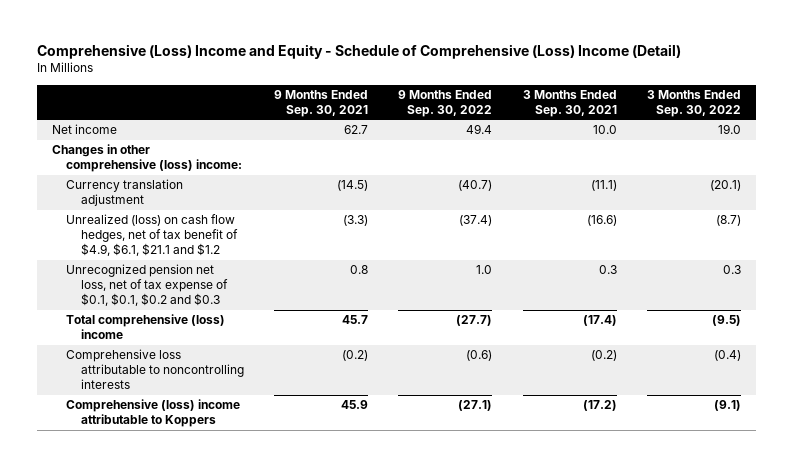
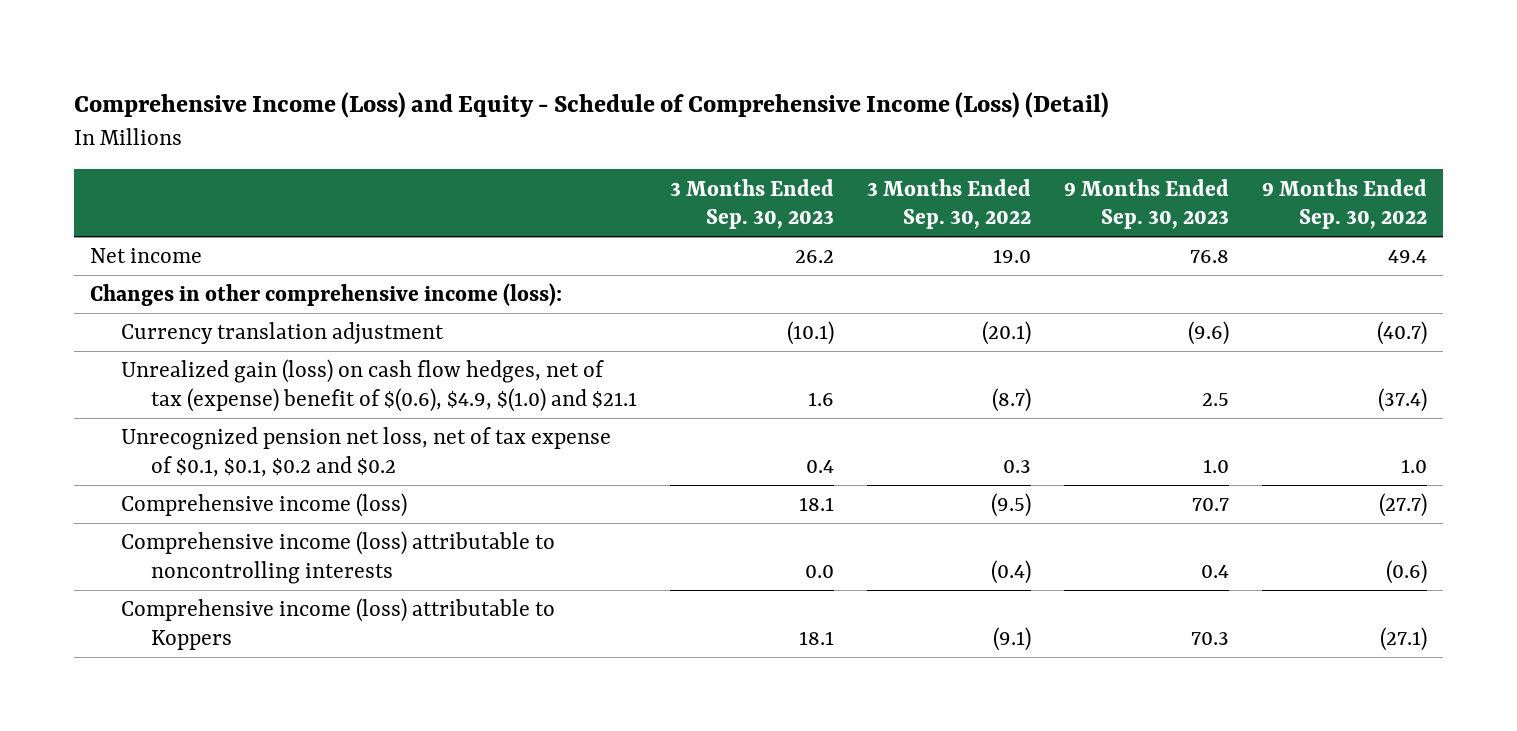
[36,43,681,59] Comprehensive (Loss) Income and Equity - Schedule of Comprehensive (Loss) Income (Detail) -> [73,91,1109,118] Comprehensive Income (Loss) and Equity - Schedule of Comprehensive Income (Loss) (Detail)
[274,89,369,117] 9 Months Ended Sep. 30, 2021 -> none
[522,89,617,117] 3 Months Ended Sep. 30, 2021 -> none
none -> [670,178,835,230] 3 Months Ended Sep. 30, 2023
none -> [1063,178,1229,230] 9 Months Ended Sep. 30, 2023
[51,144,243,173] Changes in other comprehensive (loss) income: -> [90,283,563,307] Changes in other comprehensive income (loss):
[66,214,238,257] Unrealized (loss) on cash flow hedges, net of tax benefit of $4.9, $6.1, $21.1 and $1.2 -> [120,359,638,412] Unrealized gain (loss) on cash flow hedges, net of tax (expense) benefit of $(0.6), $4.9, $(1.0) and $21.1
[66,264,228,307] Unrecognized pension net loss, net of tax expense of $0.1, $0.1, $0.2 and $0.3 -> [120,427,611,477] Unrecognized pension net loss, net of tax expense of $0.1, $0.1, $0.2 and $0.2
[66,314,226,340] Total comprehensive (loss) income -> [120,493,407,518] Comprehensive income (loss)
[66,349,244,390] Comprehensive loss attributable to noncontrolling interests -> [120,531,555,584] Comprehensive income (loss) attributable to noncontrolling interests
[66,399,241,428] Comprehensive (loss) income attributable to Koppers -> [120,598,555,650] Comprehensive income (loss) attributable to Koppers

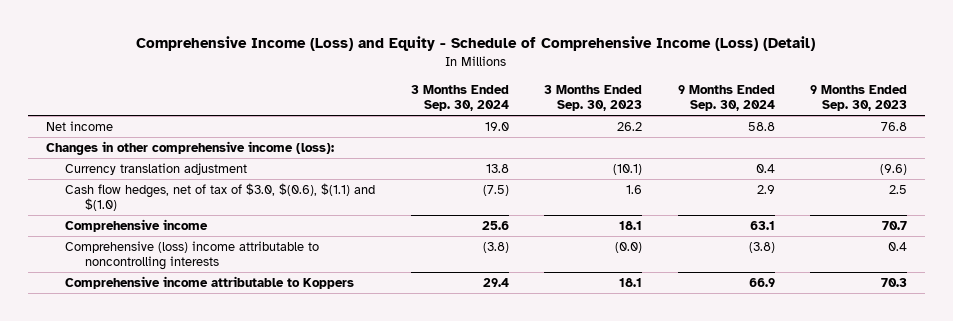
[866,178,1031,230] 3 Months Ended Sep. 30, 2022 -> none
[1261,178,1427,230] 9 Months Ended Sep. 30, 2022 -> none
none -> [410,85,509,112] 3 Months Ended Sep. 30, 2024
none -> [677,85,775,112] 9 Months Ended Sep. 30, 2024
[120,427,611,477] Unrecognized pension net loss, net of tax expense of $0.1, $0.1, $0.2 and $0.2 -> none
[120,359,638,412] Unrealized gain (loss) on cash flow hedges, net of tax (expense) benefit of $(0.6), $4.9, $(1.0) and $21.1 -> [65,183,376,212] Cash flow hedges, net of tax of $3.0, $(0.6), $(1.1) and $(1.0)
[120,493,407,518] Comprehensive income (loss) -> [65,219,209,233] Comprehensive income
[120,531,555,584] Comprehensive income (loss) attributable to noncontrolling interests -> [65,241,320,271] Comprehensive (loss) income attributable to noncontrolling interests
[805,564,835,578] 0.0 -> [615,242,643,254] (0.0)
[120,598,555,650] Comprehensive income (loss) attributable to Koppers -> [65,276,355,290] Comprehensive income attributable to Koppers

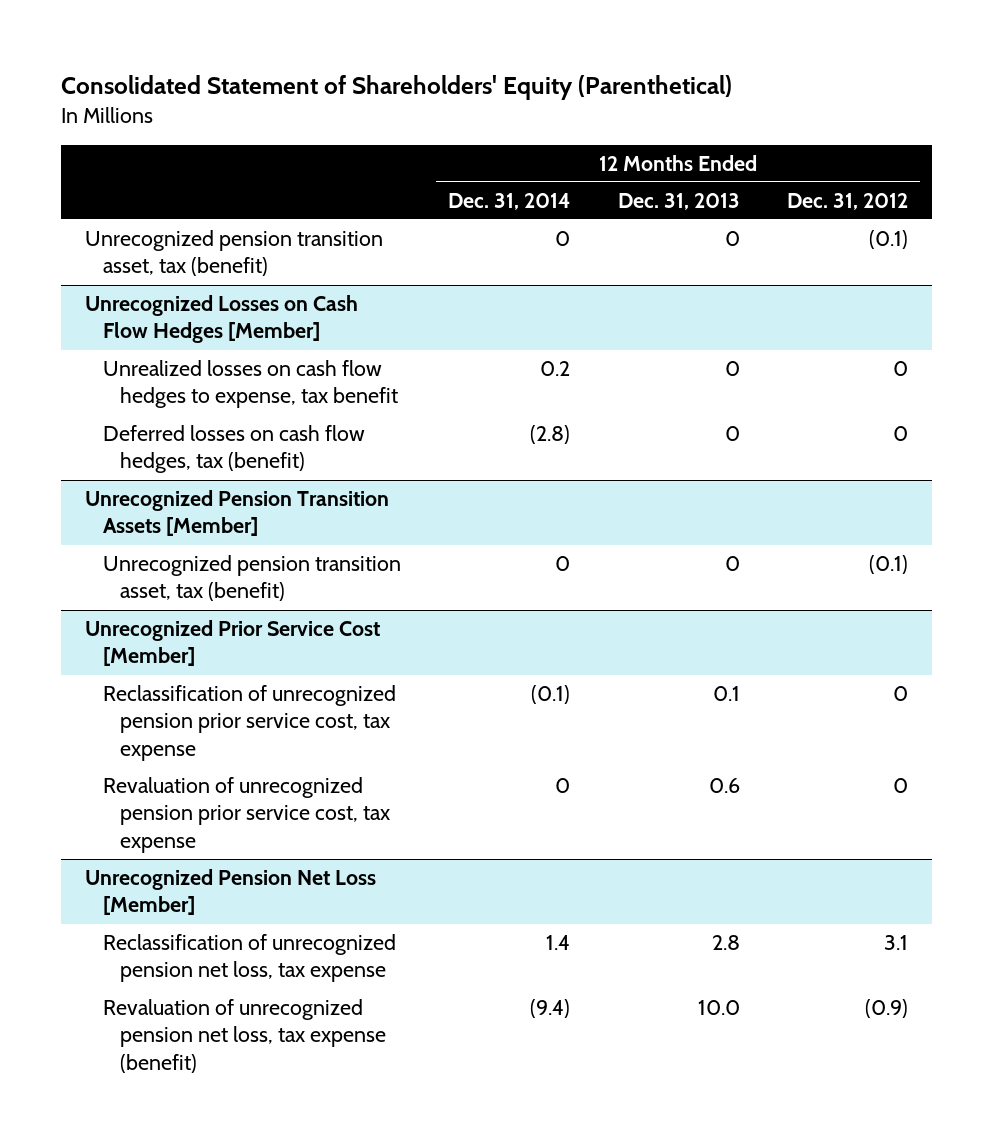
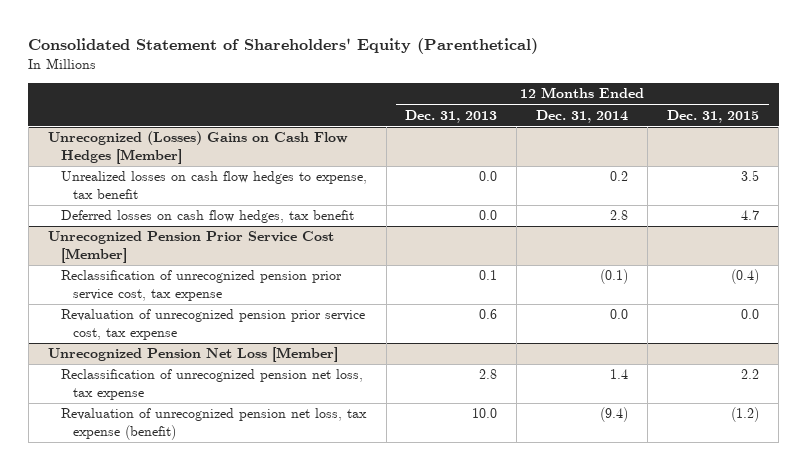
[787,192,909,210] Dec. 31, 2012 -> none
none -> [667,109,760,123] Dec. 31, 2015
[85,229,384,277] Unrecognized pension transition asset, tax (benefit) -> none
[85,489,390,537] Unrecognized Pension Transition Assets [Member] -> none
[102,554,401,602] Unrecognized pension transition asset, tax (benefit) -> none
[85,294,359,344] Unrecognized Losses on Cash Flow Hedges [Member] -> [47,131,348,164] Unrecognized (Losses) Gains on Cash Flow Hedges [Member]
[724,360,740,376] 0 -> [479,171,498,182] 0.0
[102,424,365,474] Deferred losses on cash flow hedges, tax (benefit) -> [60,210,354,224] Deferred losses on cash flow hedges, tax benefit
[530,424,571,444] (2.8) -> [610,210,629,221] 2.8
[724,425,740,441] 0 -> [479,210,498,221] 0.0
[85,619,381,667] Unrecognized Prior Service Cost [Member] -> [47,231,334,263] Unrecognized Pension Prior Service Cost [Member]
[555,777,571,793] 0 -> [610,309,629,320] 0.0

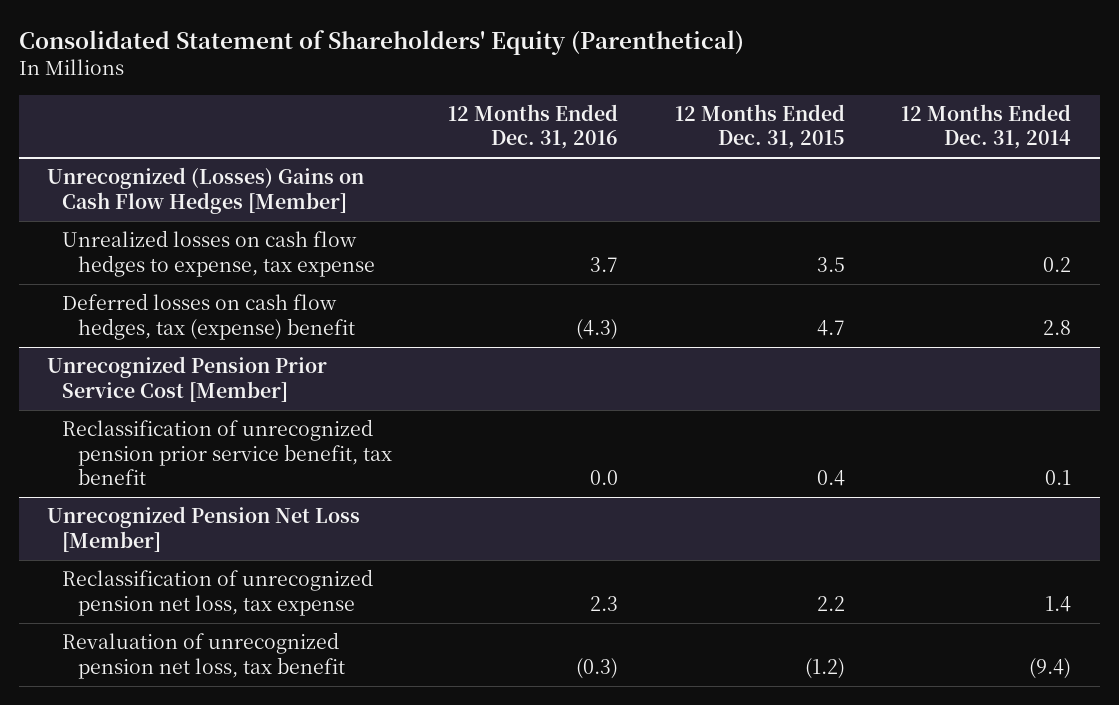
[405,109,498,123] Dec. 31, 2013 -> none
none -> [448,103,619,150] 12 Months Ended Dec. 31, 2016
[60,171,367,199] Unrealized losses on cash flow hedges to expense, tax benefit -> [62,230,375,277] Unrealized losses on cash flow hedges to expense, tax expense
[60,210,354,224] Deferred losses on cash flow hedges, tax benefit -> [62,293,355,340] Deferred losses on cash flow hedges, tax (expense) benefit
[60,309,365,340] Revaluation of unrecognized pension prior service cost, tax expense -> none
[60,270,342,301] Reclassification of unrecognized pension prior service cost, tax expense -> [62,419,392,486] Reclassification of unrecognized pension prior service benefit, tax benefit
[600,269,629,285] (0.1) -> [1045,470,1072,486] 0.1
[731,269,760,285] (0.4) -> [816,470,845,487] 0.4
[60,408,367,440] Revaluation of unrecognized pension net loss, tax expense (benefit) -> [62,632,345,679] Revaluation of unrecognized pension net loss, tax benefit

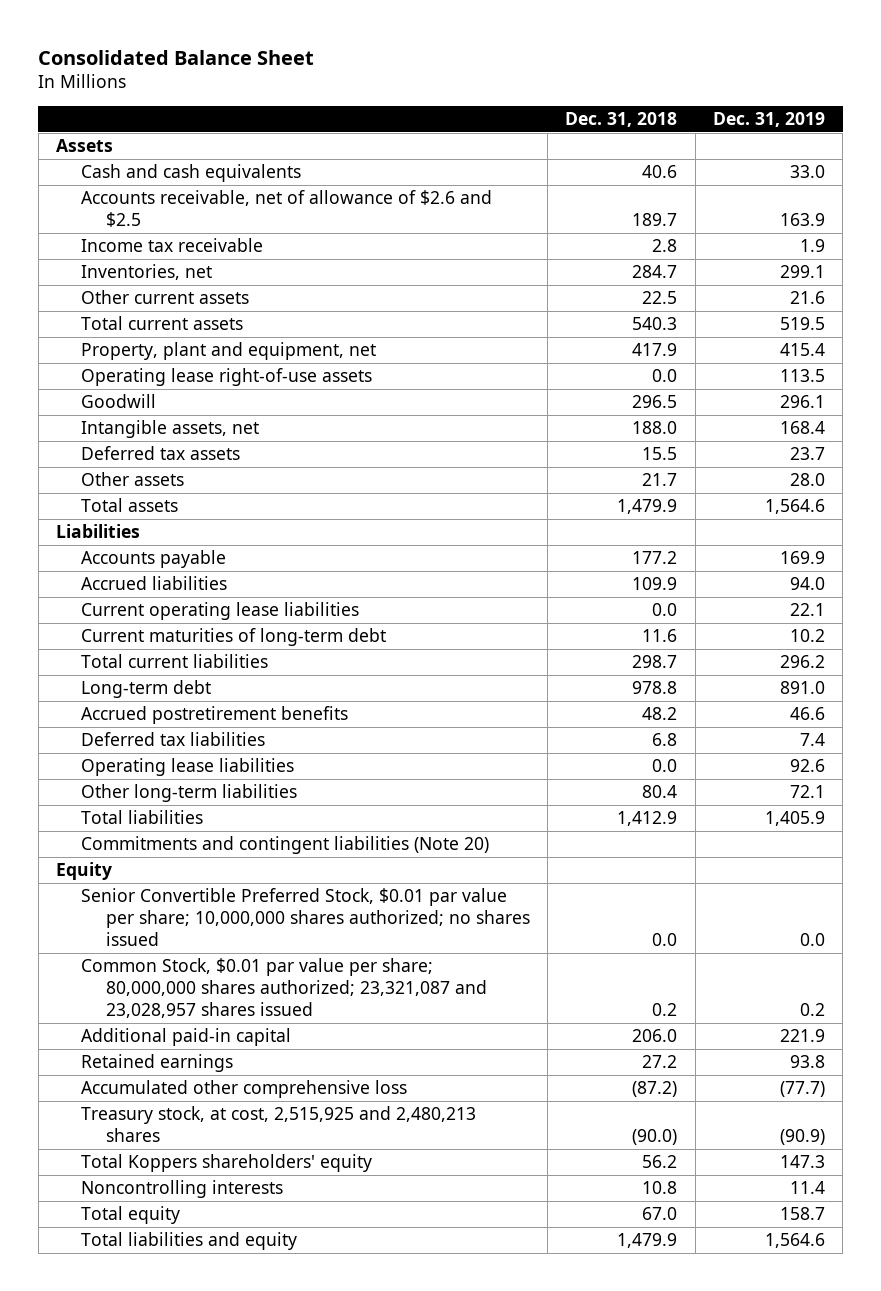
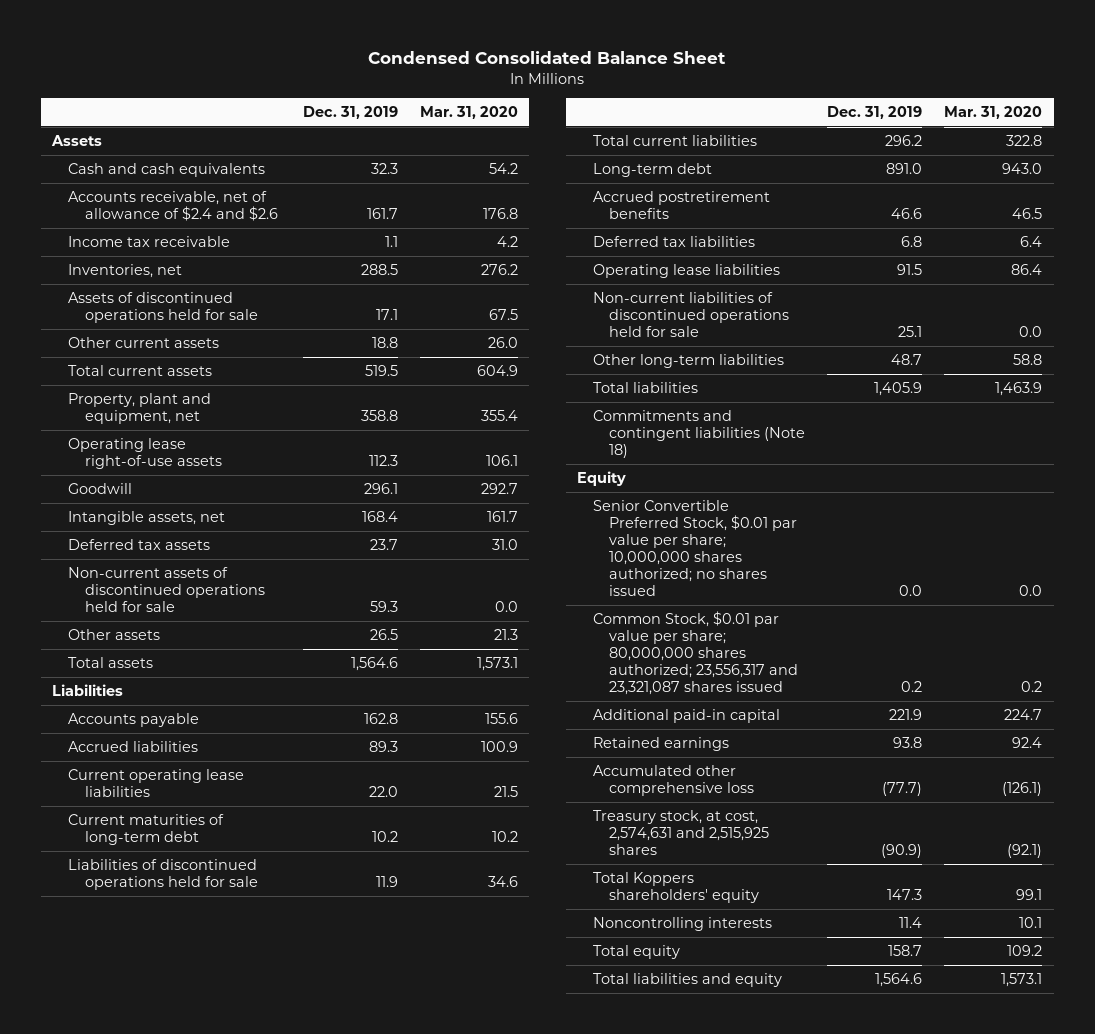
[38,50,315,66] Consolidated Balance Sheet -> [368,50,727,64] Condensed Consolidated Balance Sheet
[565,112,678,128] Dec. 31, 2018 -> none
none -> [419,106,518,120] Mar. 31, 2020
[789,165,825,179] 33.0 -> [370,162,398,174] 32.3
[80,190,492,228] Accounts receivable, net of allowance of $2.6 and $2.5 -> [68,190,278,222] Accounts receivable, net of allowance of $2.4 and $2.6
[779,213,825,227] 163.9 -> [366,208,398,220] 161.7
[799,239,825,253] 1.9 -> [384,235,398,247] 1.1
[779,265,825,279] 299.1 -> [360,263,398,275] 288.5
none -> [68,291,258,324] Assets of discontinued operations held for sale
[789,291,825,305] 21.6 -> [371,336,398,348] 18.8
[779,343,825,357] 415.4 -> [360,410,398,422] 358.8
[779,369,825,383] 113.5 -> [368,455,398,467] 112.3
none -> [68,566,265,613] Non-current assets of discontinued operations held for sale
[789,473,825,487] 28.0 -> [369,628,398,640] 26.5
[779,551,825,565] 169.9 -> [363,712,398,724] 162.8
[789,577,825,591] 94.0 -> [368,740,398,752] 89.3
[789,603,825,617] 22.1 -> [368,786,398,798] 22.0
none -> [68,858,258,891] Liabilities of discontinued operations held for sale
[799,733,825,747] 7.4 -> [901,235,923,247] 6.8
[789,759,825,773] 92.6 -> [897,263,923,275] 91.5
none -> [592,291,790,338] Non-current liabilities of discontinued operations held for sale
[789,785,825,799] 72.1 -> [891,353,923,365] 48.7
[80,836,489,855] Commitments and contingent liabilities (Note 20) -> [592,409,806,459] Commitments and contingent liabilities (Note 18)
[80,958,487,1018] Common Stock, $0.01 par value per share; 80,000,000 shares authorized; 23,321,087 and 23,028,957 shares issued -> [592,610,799,696] Common Stock, $0.01 par value per share; 80,000,000 shares authorized; 23,556,317 and 23,321,087 shares issued
[80,1106,476,1143] Treasury stock, at cost, 2,515,925 and 2,480,213 shares -> [592,809,770,856] Treasury stock, at cost, 2,574,631 and 2,515,925 shares

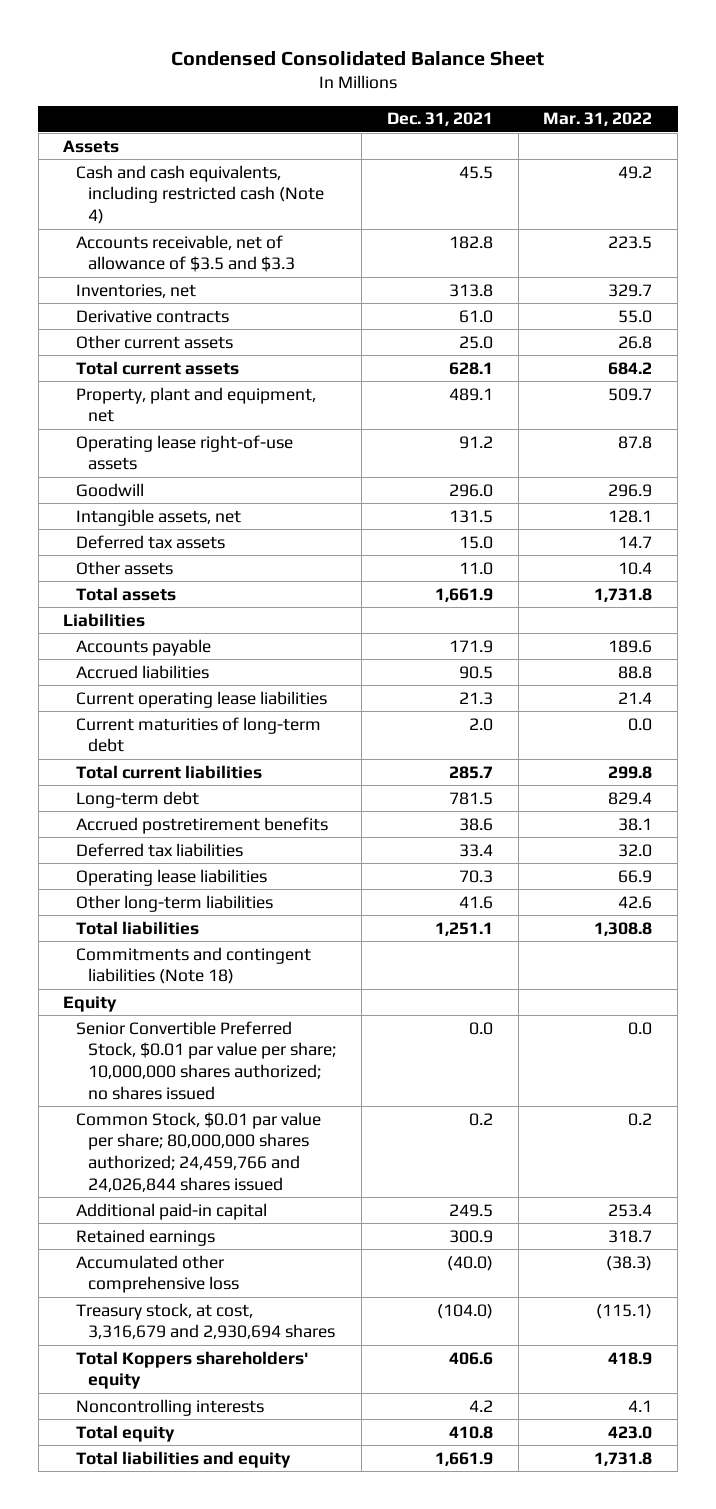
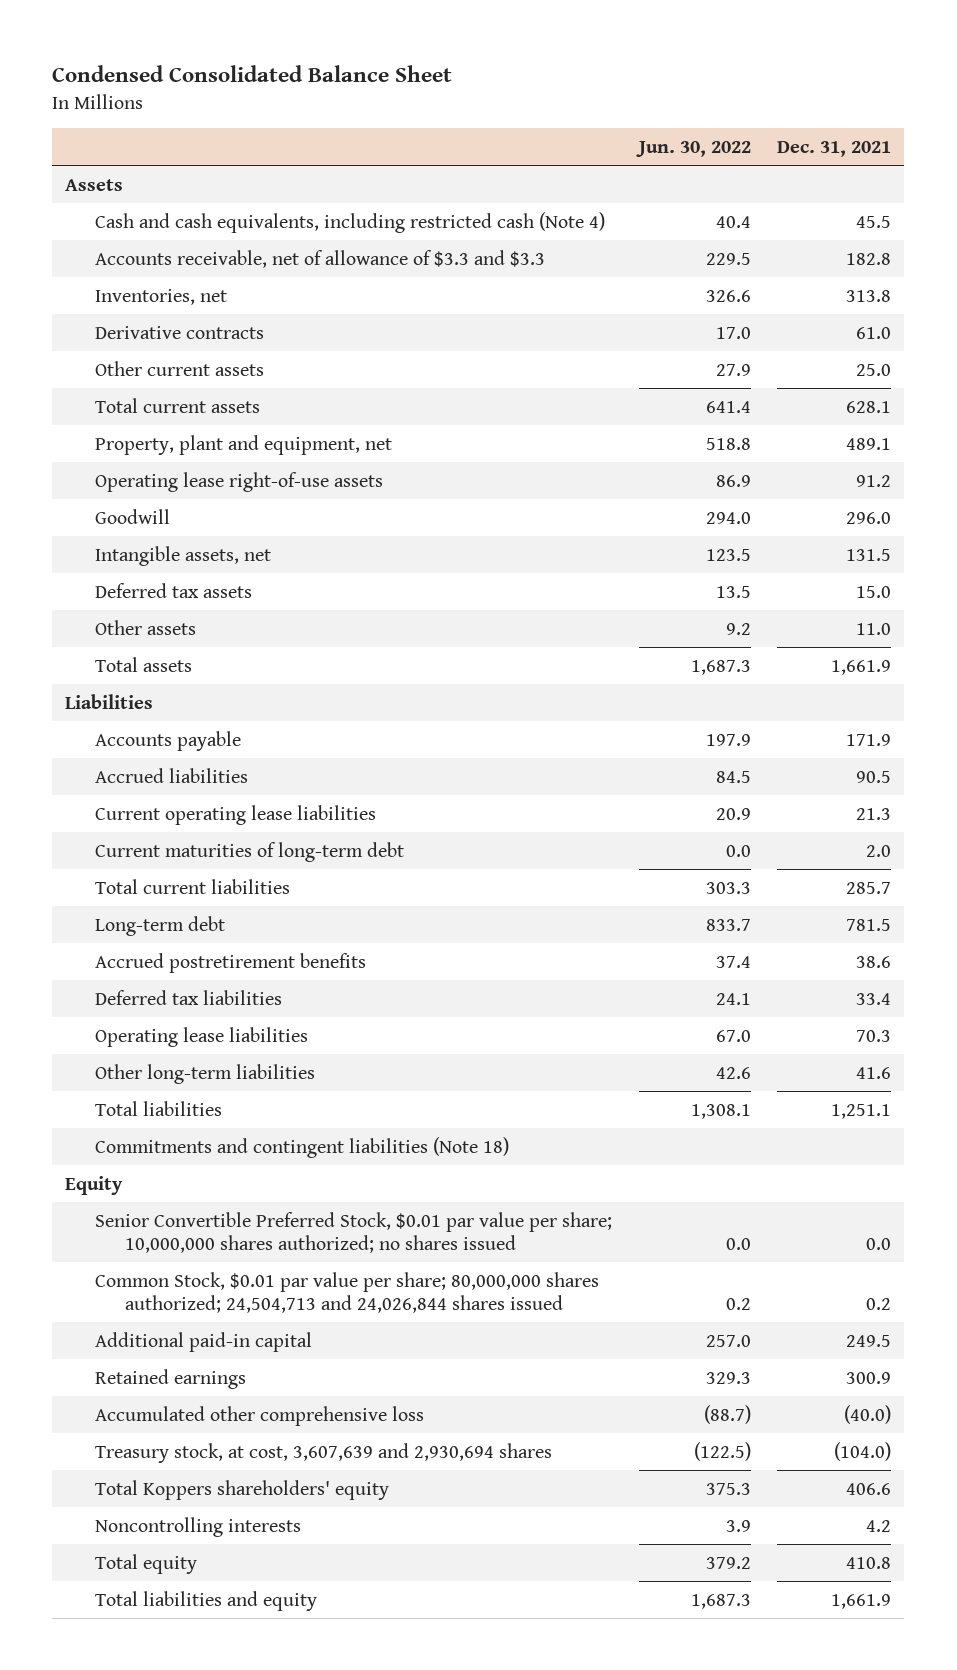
[543,112,653,127] Mar. 31, 2022 -> none
none -> [635,140,751,157] Jun. 30, 2022
[75,234,296,273] Accounts receivable, net of allowance of $3.5 and $3.3 -> [95,249,546,268] Accounts receivable, net of allowance of $3.3 and $3.3
[75,1111,321,1192] Common Stock, $0.01 par value per share; 80,000,000 shares authorized; 24,459,766 and 24,026,844 shares issued -> [95,1271,600,1313] Common Stock, $0.01 par value per share; 80,000,000 shares authorized; 24,504,713 and 24,026,844 shares issued
[75,1302,336,1340] Treasury stock, at cost, 3,316,679 and 2,930,694 shares -> [95,1442,553,1463] Treasury stock, at cost, 3,607,639 and 2,930,694 shares

